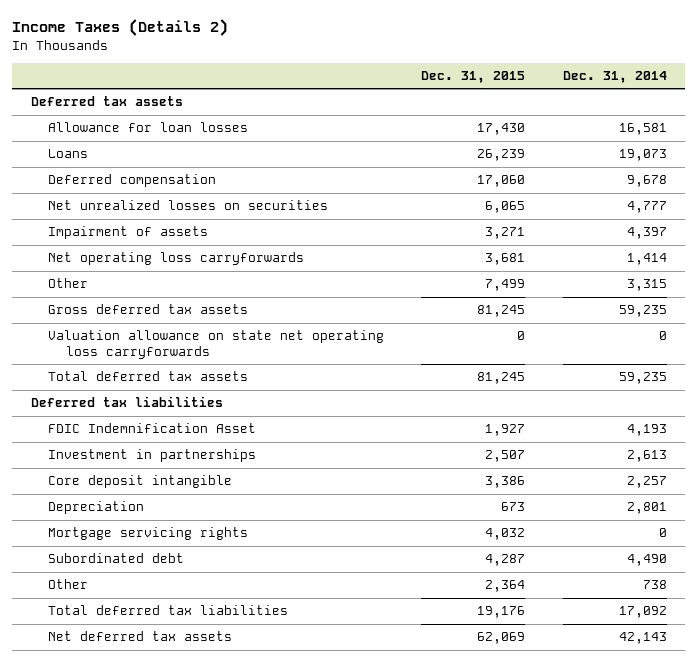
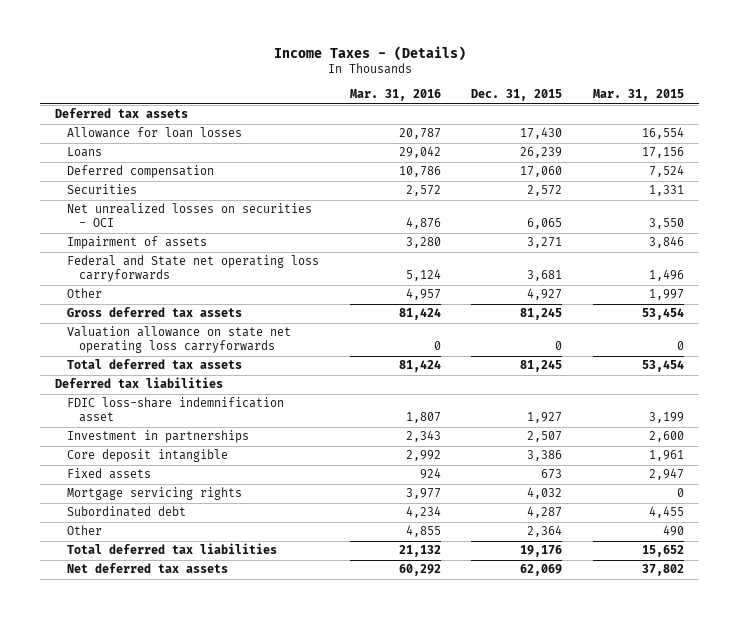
[12,19,229,37] Income Taxes (Details 2) -> [273,45,466,61] Income Taxes - (Details)
[562,71,667,84] Dec. 31, 2014 -> none
none -> [349,89,441,102] Mar. 31, 2016
none -> [592,89,684,102] Mar. 31, 2015
none -> [67,184,138,195] Securities
[48,200,329,211] Net unrealized losses on securities -> [67,203,313,228] Net unrealized losses on securities - OCI
[48,252,305,266] Net operating loss carryforwards -> [67,255,320,283] Federal and State net operating loss carryforwards
[485,279,526,292] 7,499 -> [527,288,563,301] 4,927
[48,423,257,434] FDIC Indemnification Asset -> [67,397,285,423] FDIC loss-share indemnification asset
[48,501,145,515] Depreciation -> [67,468,152,480] Fixed assets

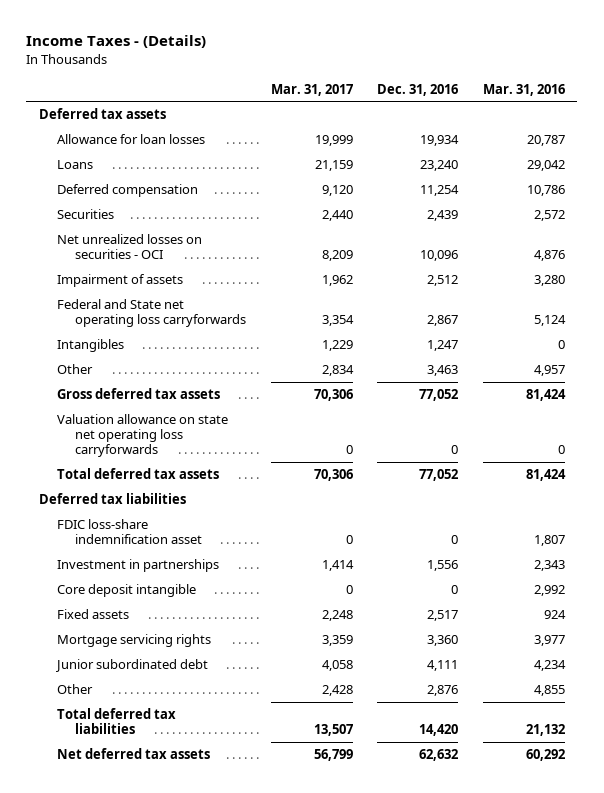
[471,89,563,102] Dec. 31, 2015 -> none
[592,89,684,102] Mar. 31, 2015 -> none
none -> [270,83,353,96] Mar. 31, 2017
none -> [377,83,459,96] Dec. 31, 2016
none -> [57,338,125,352] Intangibles
[67,506,187,518] Subordinated debt -> [55,658,209,672] Junior subordinated debt

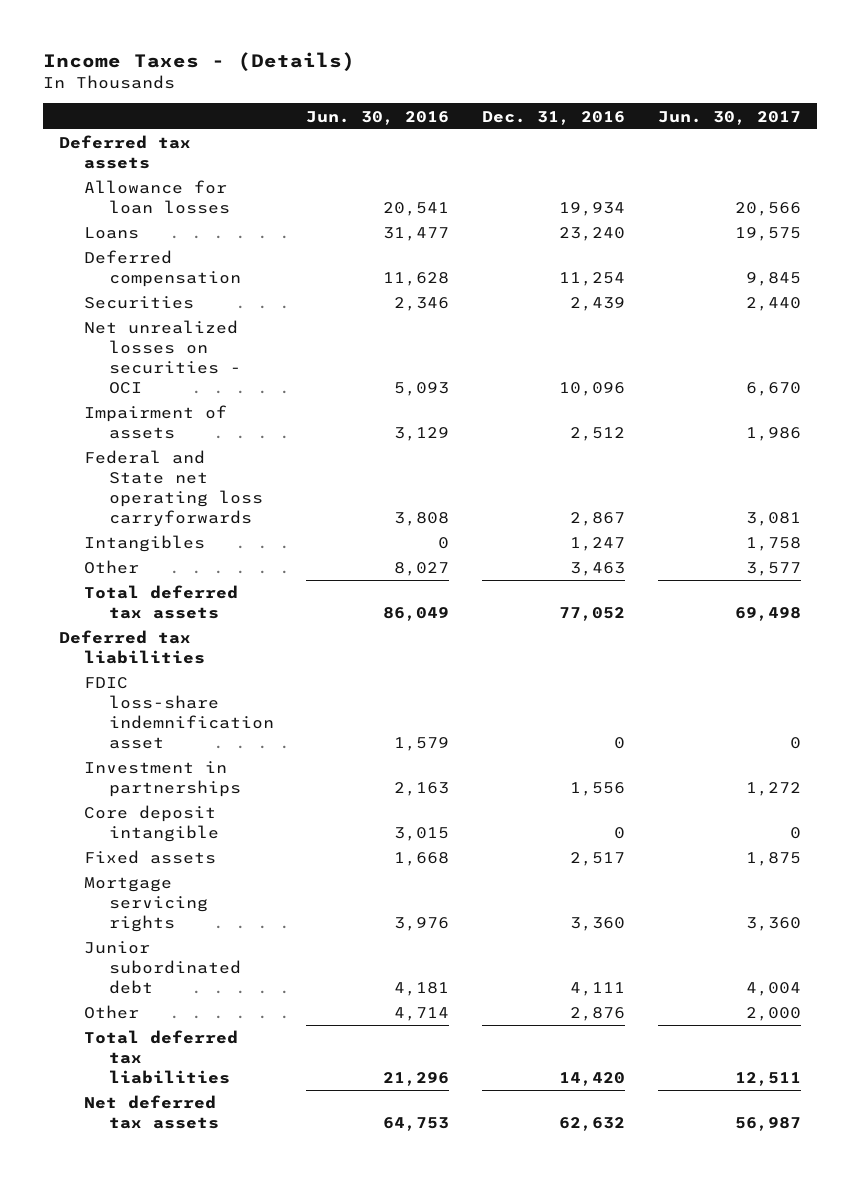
[270,83,353,96] Mar. 31, 2017 -> none
[482,83,565,96] Mar. 31, 2016 -> none
none -> [306,110,450,125] Jun. 30, 2016
none -> [657,110,801,125] Jun. 30, 2017
[57,387,221,399] Gross deferred tax assets -> none
[57,413,229,458] Valuation allowance on state net operating loss carryforwards -> none

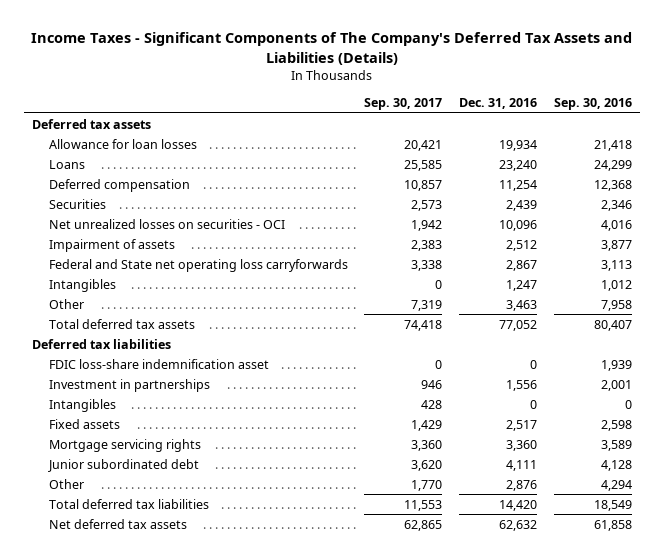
[42,51,355,71] Income Taxes - (Details) -> [30,32,632,65] Income Taxes - Significant Components of The Company's Deferred Tax Assets and Liabilities (Details)
[306,110,450,125] Jun. 30, 2016 -> none
[657,110,801,125] Jun. 30, 2017 -> none
none -> [364,98,443,111] Sep. 30, 2017
none -> [553,98,632,111] Sep. 30, 2016
[83,805,219,843] Core deposit intangible -> [48,398,116,412] Intangibles

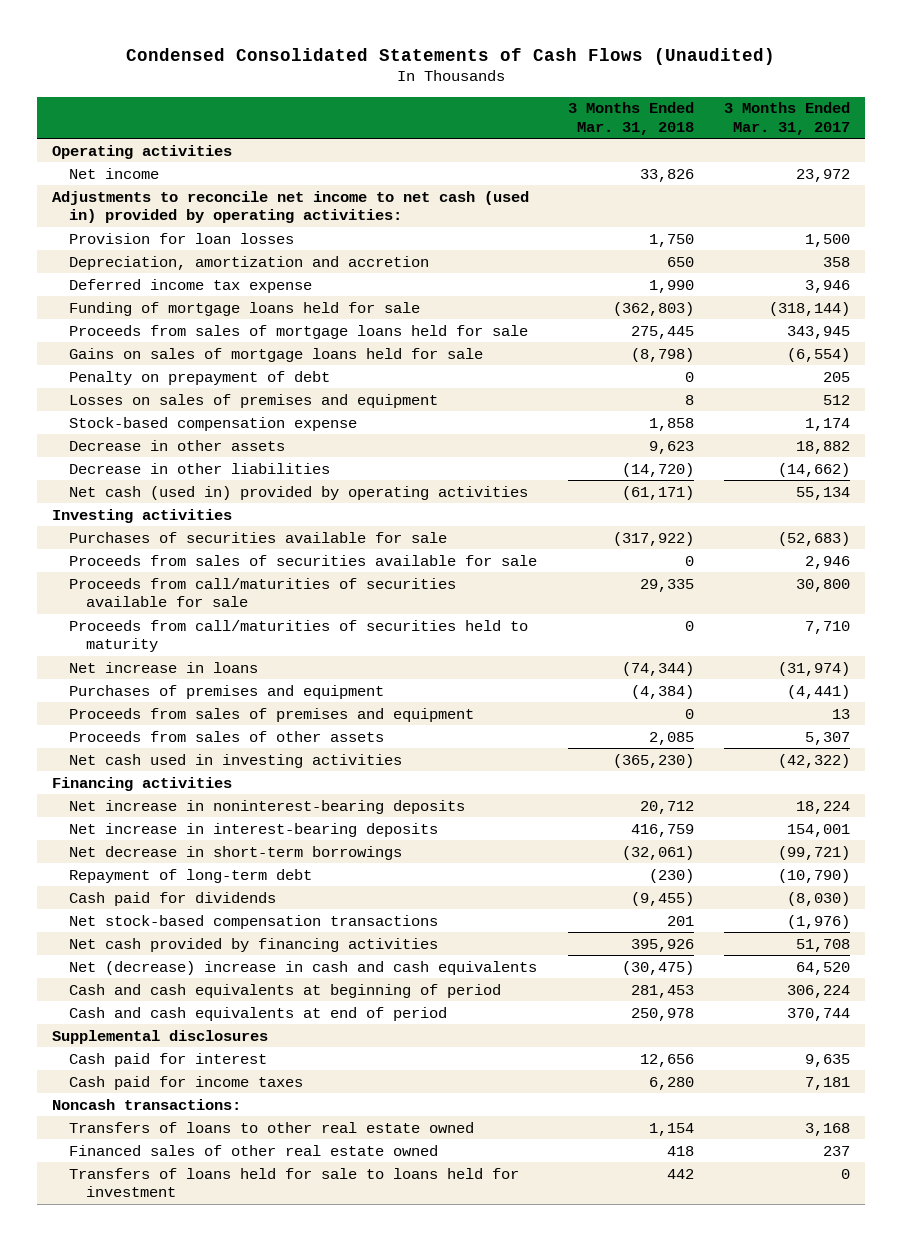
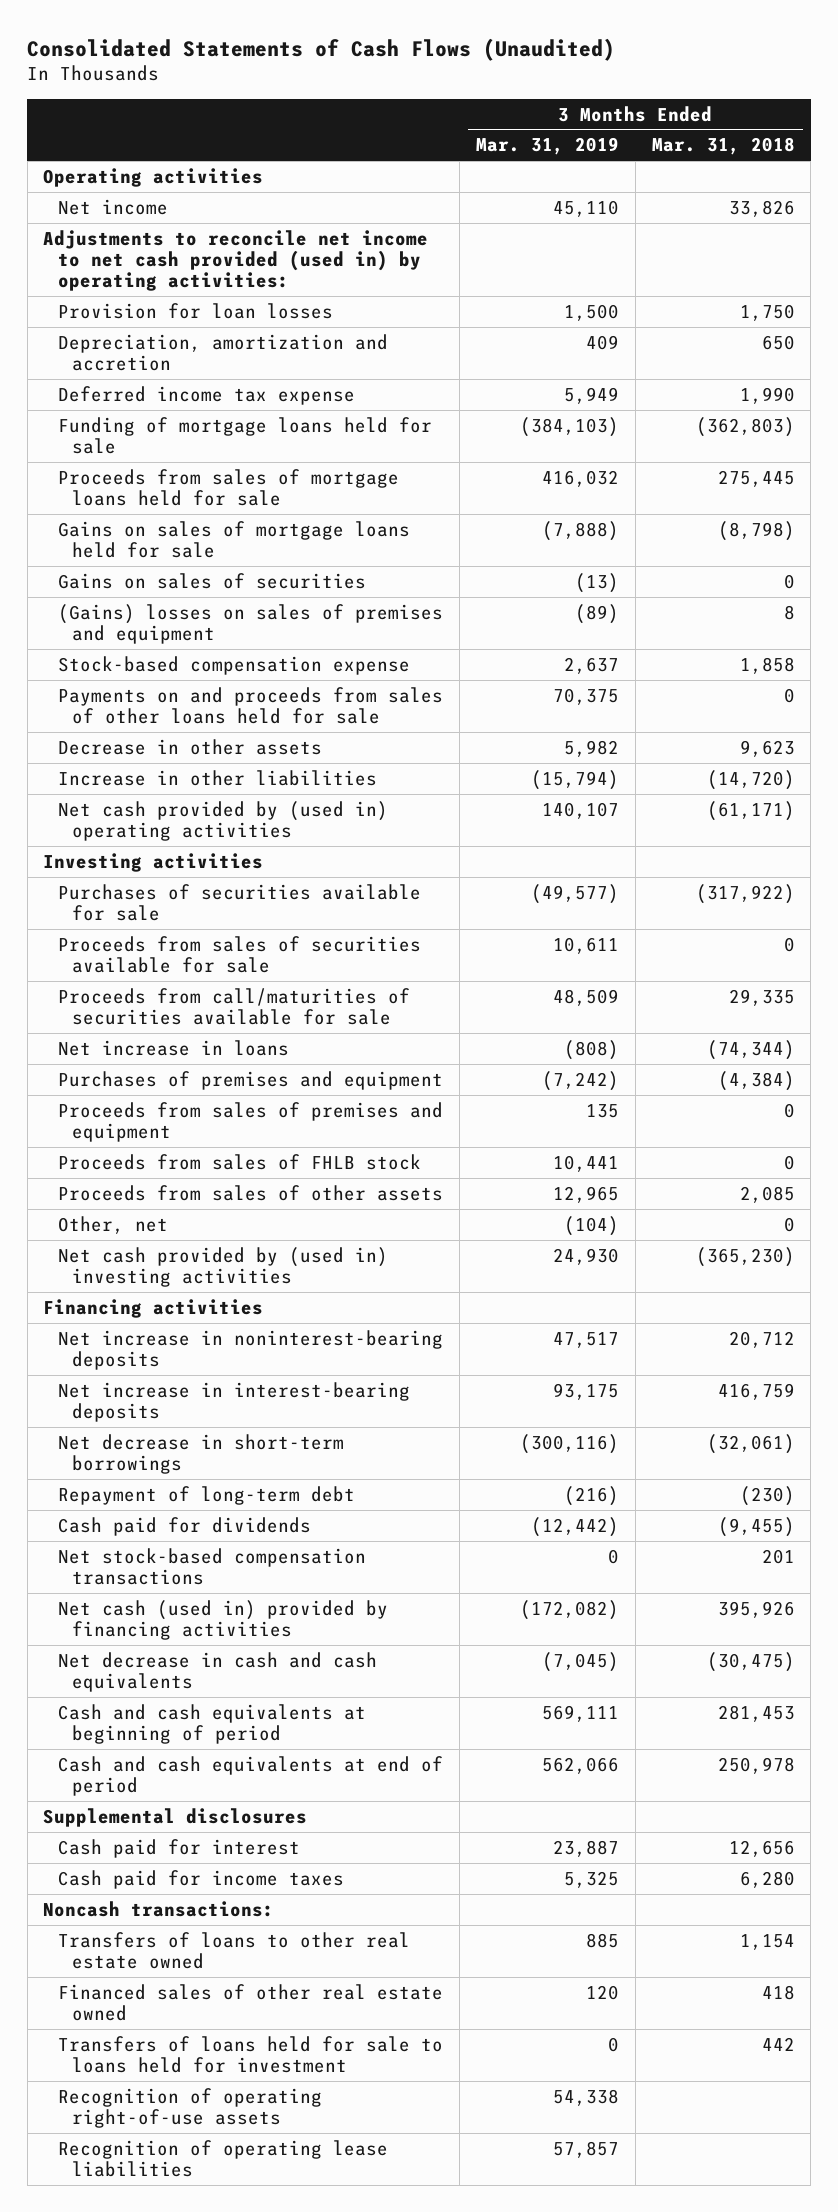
[126,47,776,65] Condensed Consolidated Statements of Cash Flows (Unaudited) -> [27,37,616,61] Consolidated Statements of Cash Flows (Unaudited)
[724,102,851,135] 3 Months Ended Mar. 31, 2017 -> none
none -> [475,137,619,156] Mar. 31, 2019
[52,190,530,224] Adjustments to reconcile net income to net cash (used in) provided by operating activities: -> [43,229,429,292] Adjustments to reconcile net income to net cash provided (used in) by operating activities:
[69,370,331,385] Penalty on prepayment of debt -> none
none -> [57,572,366,589] Gains on sales of securities
[69,393,439,408] Losses on sales of premises and equipment -> [57,603,443,645] (Gains) losses on sales of premises and equipment
none -> [57,686,443,725] Payments on and proceeds from sales of other loans held for sale
[69,462,331,474] Decrease in other liabilities -> [57,769,377,786] Increase in other liabilities
[69,485,529,500] Net cash (used in) provided by operating activities -> [57,800,388,842] Net cash provided by (used in) operating activities
[69,619,529,653] Proceeds from call/maturities of securities held to maturity -> none
none -> [57,1153,421,1170] Proceeds from sales of FHLB stock
none -> [57,1215,168,1234] Other, net
[69,753,403,768] Net cash used in investing activities -> [57,1246,388,1288] Net cash provided by (used in) investing activities
[69,937,439,952] Net cash provided by financing activities -> [57,1599,388,1641] Net cash (used in) provided by financing activities
[69,960,538,975] Net (decrease) increase in cash and cash equivalents -> [57,1651,377,1693] Net decrease in cash and cash equivalents
none -> [57,2087,322,2129] Recognition of operating right-of-use assets
none -> [57,2139,388,2178] Recognition of operating lease liabilities

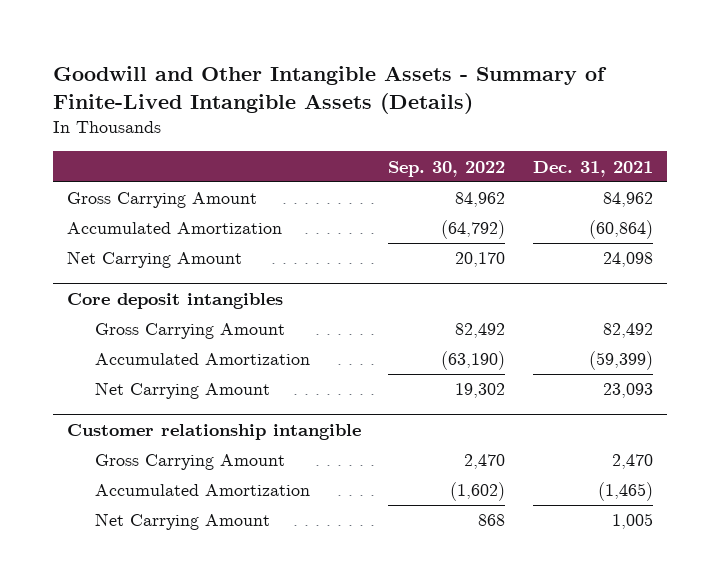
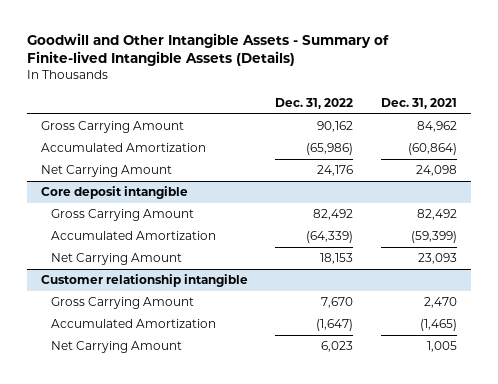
[53,66,608,115] Goodwill and Other Intangible Assets - Summary of Finite-Lived Intangible Assets (Details) -> [26,33,389,67] Goodwill and Other Intangible Assets - Summary of Finite-lived Intangible Assets (Details)
[388,160,506,177] Sep. 30, 2022 -> none
none -> [275,97,354,109] Dec. 31, 2022
[67,293,284,310] Core deposit intangibles -> [40,186,188,200] Core deposit intangible

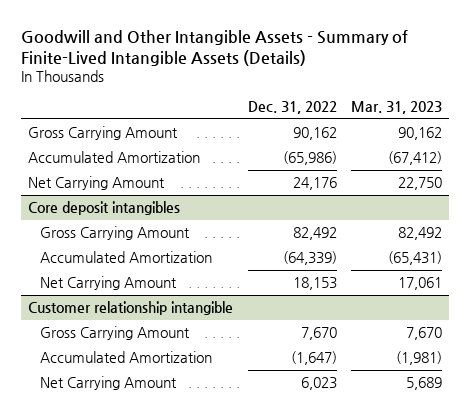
[26,33,389,67] Goodwill and Other Intangible Assets - Summary of Finite-lived Intangible Assets (Details) -> [21,29,409,66] Goodwill and Other Intangible Assets - Summary of Finite-Lived Intangible Assets (Details)
[380,97,457,109] Dec. 31, 2021 -> none
none -> [350,101,442,115] Mar. 31, 2023
[40,186,188,200] Core deposit intangible -> [28,201,181,216] Core deposit intangibles

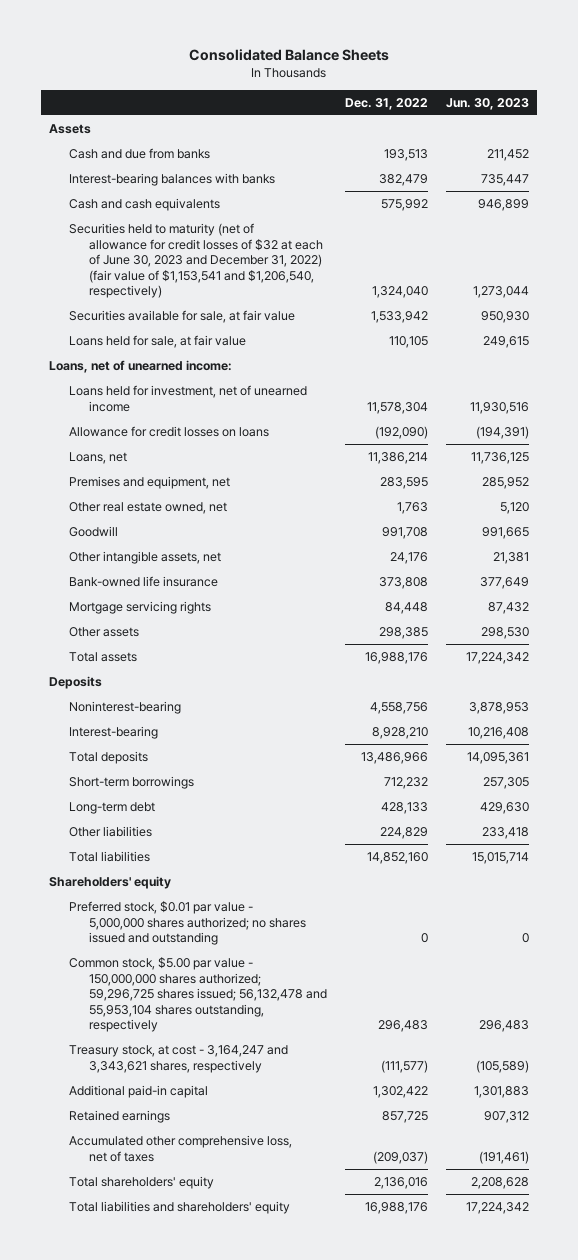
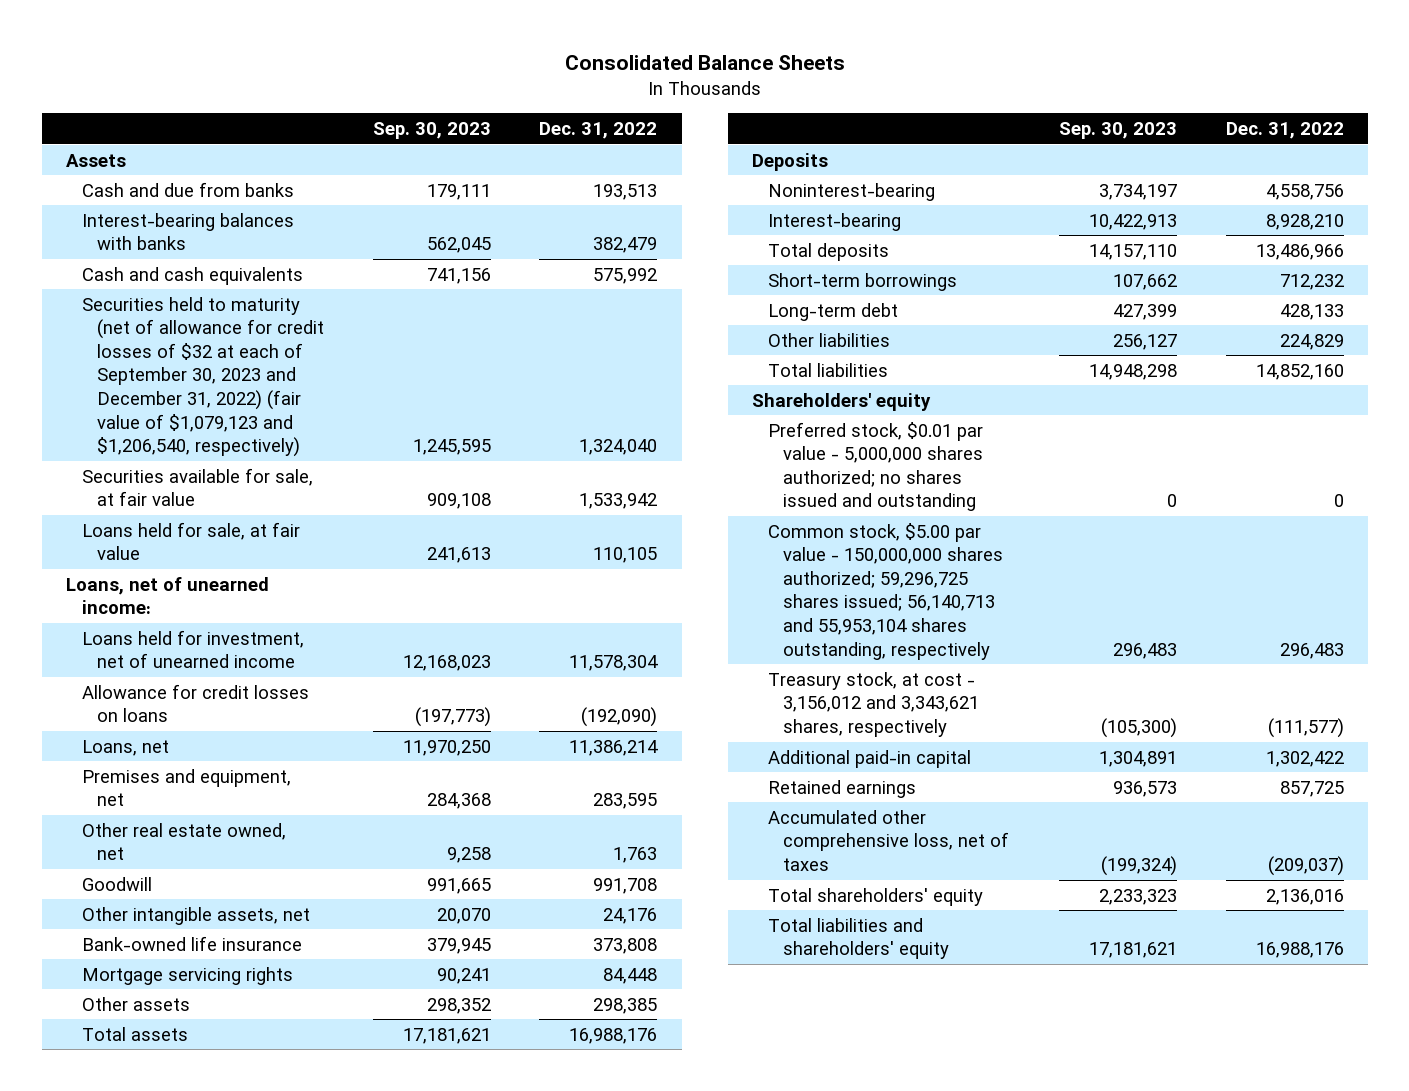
[445,97,529,110] Jun. 30, 2023 -> none
none -> [372,121,491,139] Sep. 30, 2023
[69,223,324,299] Securities held to maturity (net of allowance for credit losses of $32 at each of June 30, 2023 and December 31, 2022) (fair value of $1,153,541 and $1,206,540, respectively) -> [81,296,325,458] Securities held to maturity (net of allowance for credit losses of $32 at each of September 30, 2023 and December 31, 2022) (fair value of $1,079,123 and $1,206,540, respectively)
[69,957,328,1033] Common stock, $5.00 par value - 150,000,000 shares authorized; 59,296,725 shares issued; 56,132,478 and 55,953,104 shares outstanding, respectively -> [767,522,1004,660] Common stock, $5.00 par value - 150,000,000 shares authorized; 59,296,725 shares issued; 56,140,713 and 55,953,104 shares outstanding, respectively
[69,1045,289,1073] Treasury stock, at cost - 3,164,247 and 3,343,621 shares, respectively -> [767,671,980,737] Treasury stock, at cost - 3,156,012 and 3,343,621 shares, respectively

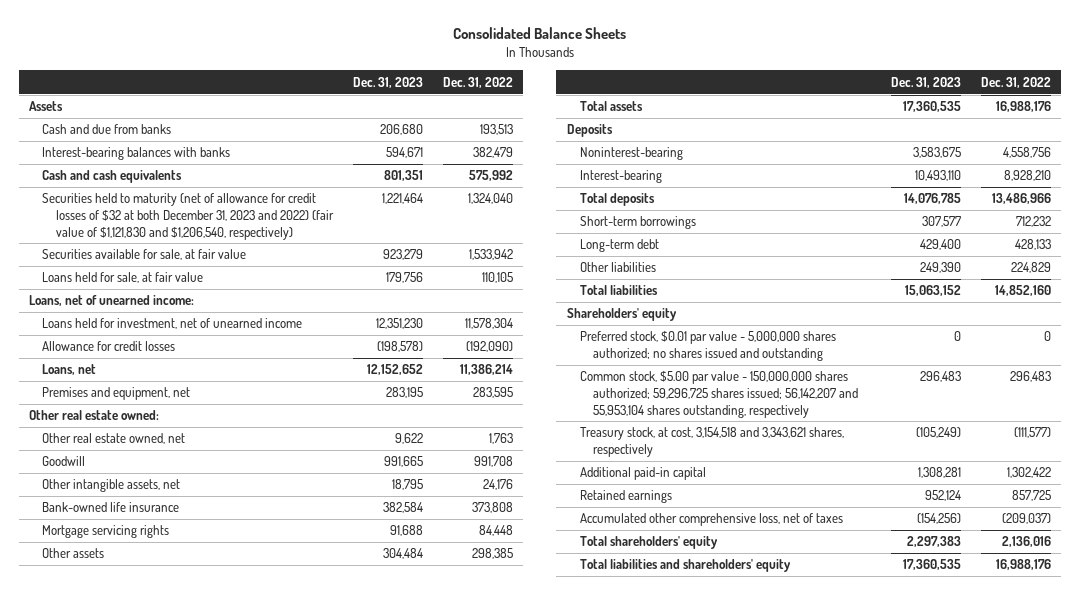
[372,121,491,139] Sep. 30, 2023 -> none
none -> [353,76,424,88] Dec. 31, 2023
[81,296,325,458] Securities held to maturity (net of allowance for credit losses of $32 at each of September 30, 2023 and December 31, 2022) (fair value of $1,079,123 and $1,206,540, respectively) -> [42,193,334,240] Securities held to maturity (net of allowance for credit losses of $32 at both December 31, 2023 and 2022) (fair value of $1,121,830 and $1,206,540, respectively)
[81,683,309,723] Allowance for credit losses on loans -> [42,341,176,352] Allowance for credit losses
none -> [29,410,160,421] Other real estate owned:
[767,522,1004,660] Common stock, $5.00 par value - 150,000,000 shares authorized; 59,296,725 shares issued; 56,140,713 and 55,953,104 shares outstanding, respectively -> [579,371,859,418] Common stock, $5.00 par value - 150,000,000 shares authorized; 59,296,725 shares issued; 56,142,207 and 55,953,104 shares outstanding, respectively
[767,671,980,737] Treasury stock, at cost - 3,156,012 and 3,343,621 shares, respectively -> [579,427,844,458] Treasury stock, at cost, 3,154,518 and 3,343,621 shares, respectively

